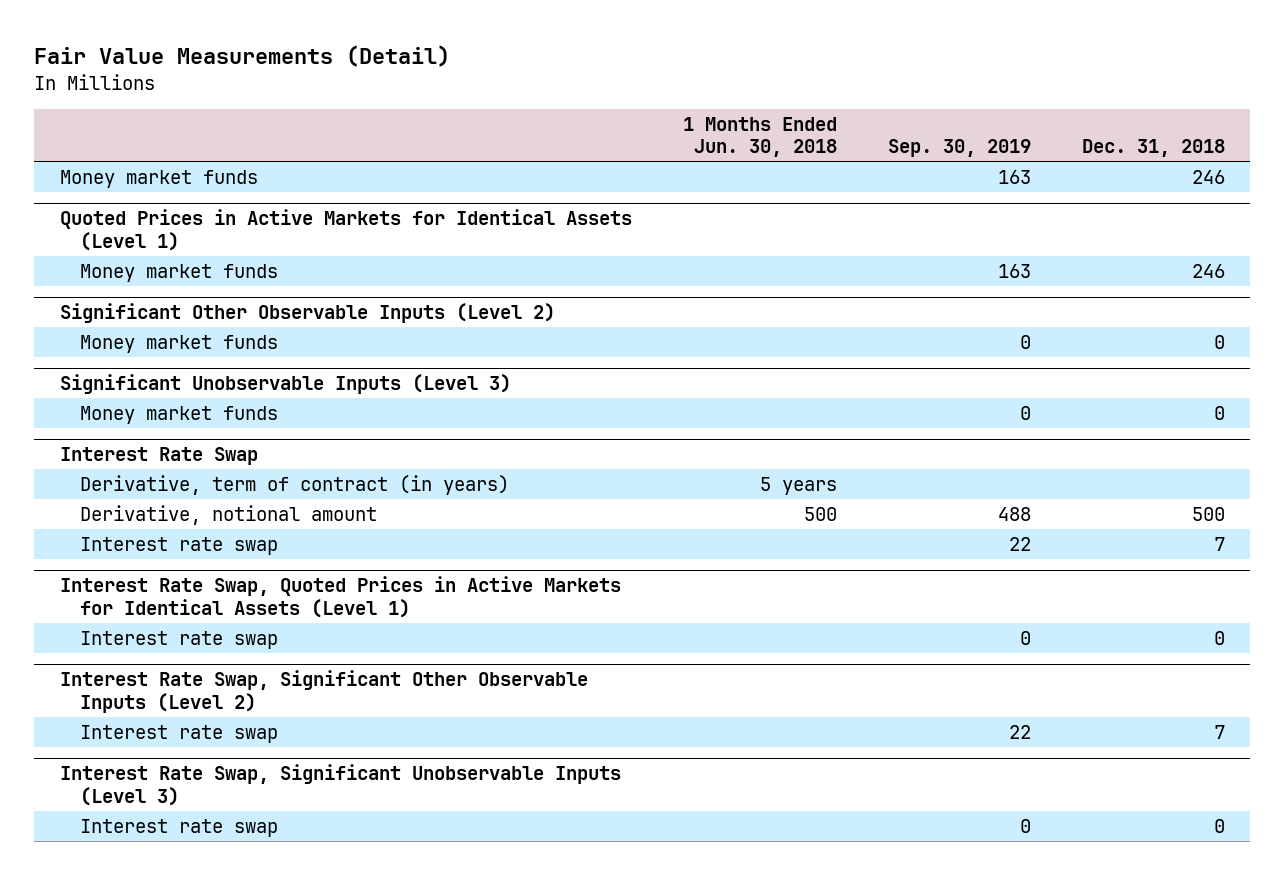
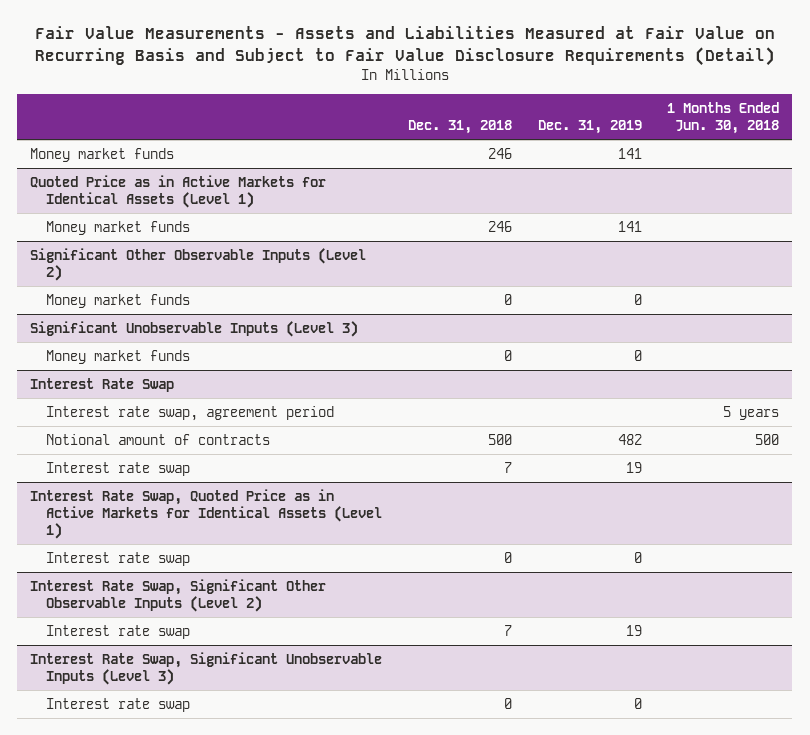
[34,44,451,67] Fair Value Measurements (Detail) -> [34,26,775,67] Fair Value Measurements - Assets and Liabilities Measured at Fair Value on Recurring Basis and Subject to Fair Value Disclosure Requirements (Detail)
[887,139,1031,158] Sep. 30, 2019 -> none
none -> [537,120,642,135] Dec. 31, 2019
[59,209,632,251] Quoted Prices in Active Markets for Identical Assets (Level 1) -> [30,174,327,208] Quoted Price as in Active Markets for Identical Assets (Level 1)
[80,475,510,496] Derivative, term of contract (in years) -> [46,405,335,421] Interest rate swap, agreement period
[80,505,378,526] Derivative, notional amount -> [46,433,271,445] Notional amount of contracts
[59,576,621,618] Interest Rate Swap, Quoted Prices in Active Markets for Identical Assets (Level 1) -> [30,488,383,540] Interest Rate Swap, Quoted Price as in Active Markets for Identical Assets (Level 1)

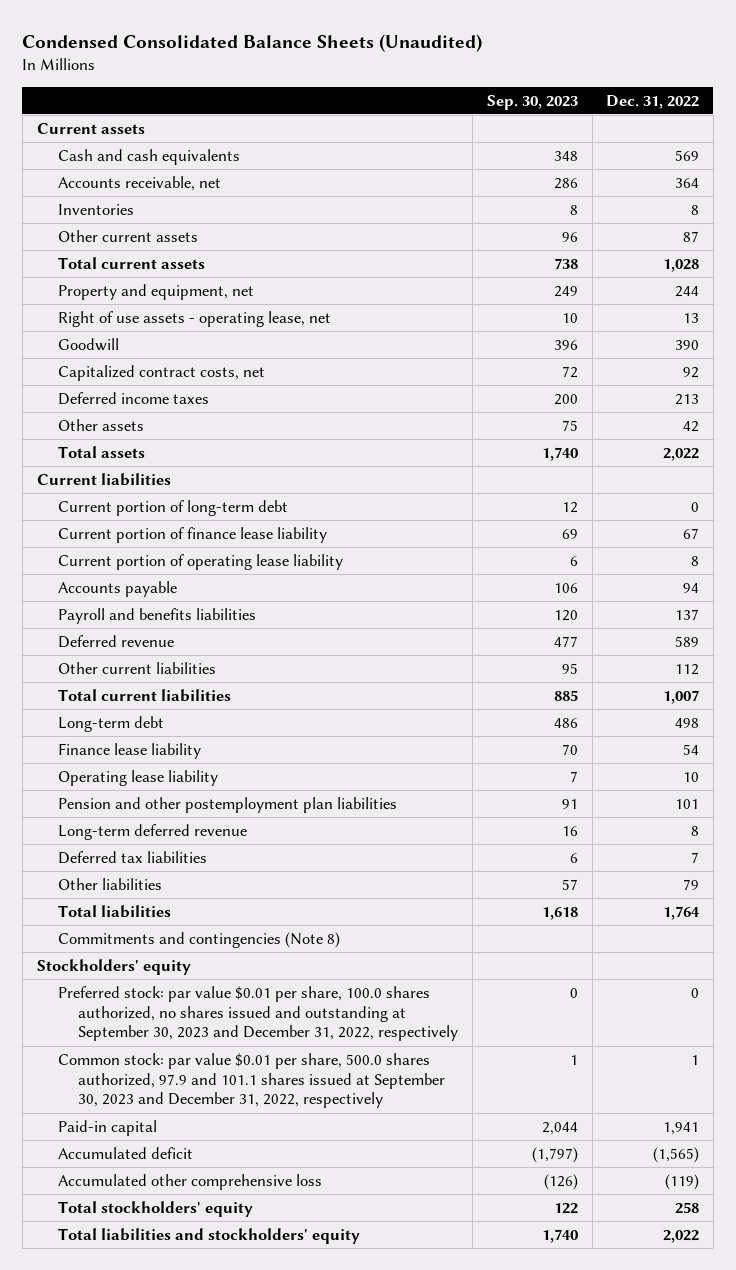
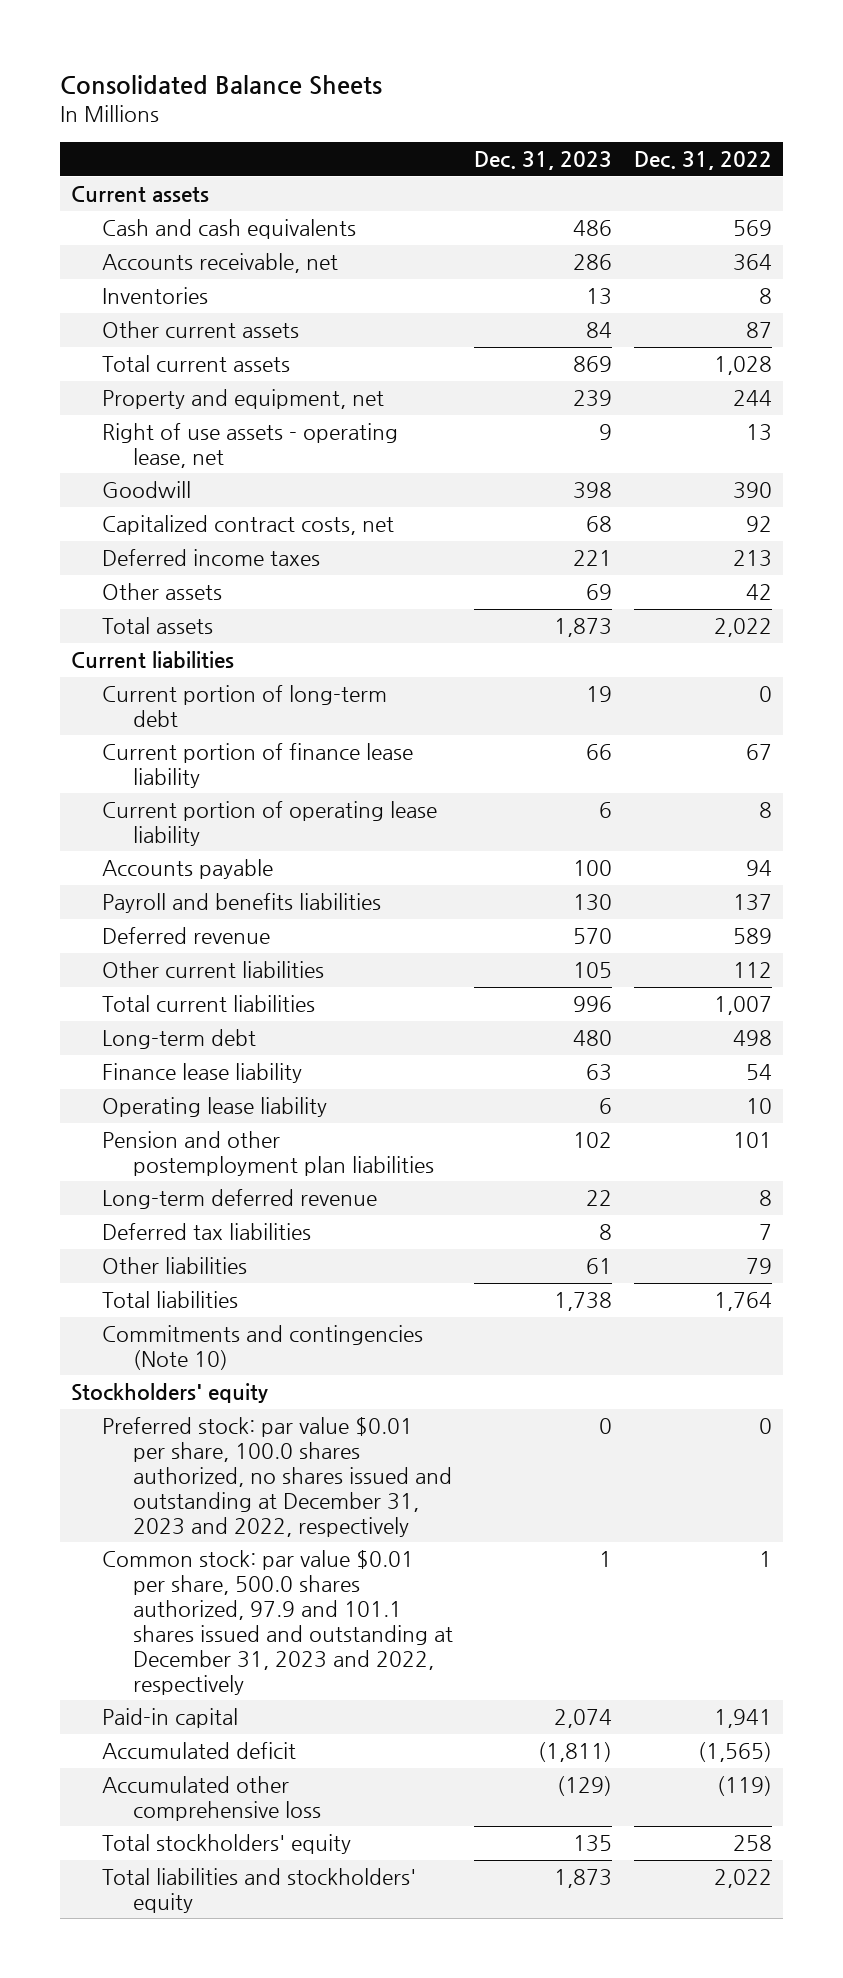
[22,33,483,52] Condensed Consolidated Balance Sheets (Unaudited) -> [59,74,382,95] Consolidated Balance Sheets
[486,94,578,110] Sep. 30, 2023 -> none
none -> [474,151,613,171] Dec. 31, 2023
[57,931,340,948] Commitments and contingencies (Note 8) -> [101,1325,423,1371] Commitments and contingencies (Note 10)
[57,985,459,1042] Preferred stock: par value $0.01 per share, 100.0 shares authorized, no shares issued and outstanding at September 30, 2023 and December 31, 2022, respectively -> [101,1417,452,1537] Preferred stock: par value $0.01 per share, 100.0 shares authorized, no shares issued and outstanding at December 31, 2023 and 2022, respectively
[57,1052,446,1109] Common stock: par value $0.01 per share, 500.0 shares authorized, 97.9 and 101.1 shares issued at September 30, 2023 and December 31, 2022, respectively -> [101,1550,453,1695] Common stock: par value $0.01 per share, 500.0 shares authorized, 97.9 and 101.1 shares issued and outstanding at December 31, 2023 and 2022, respectively

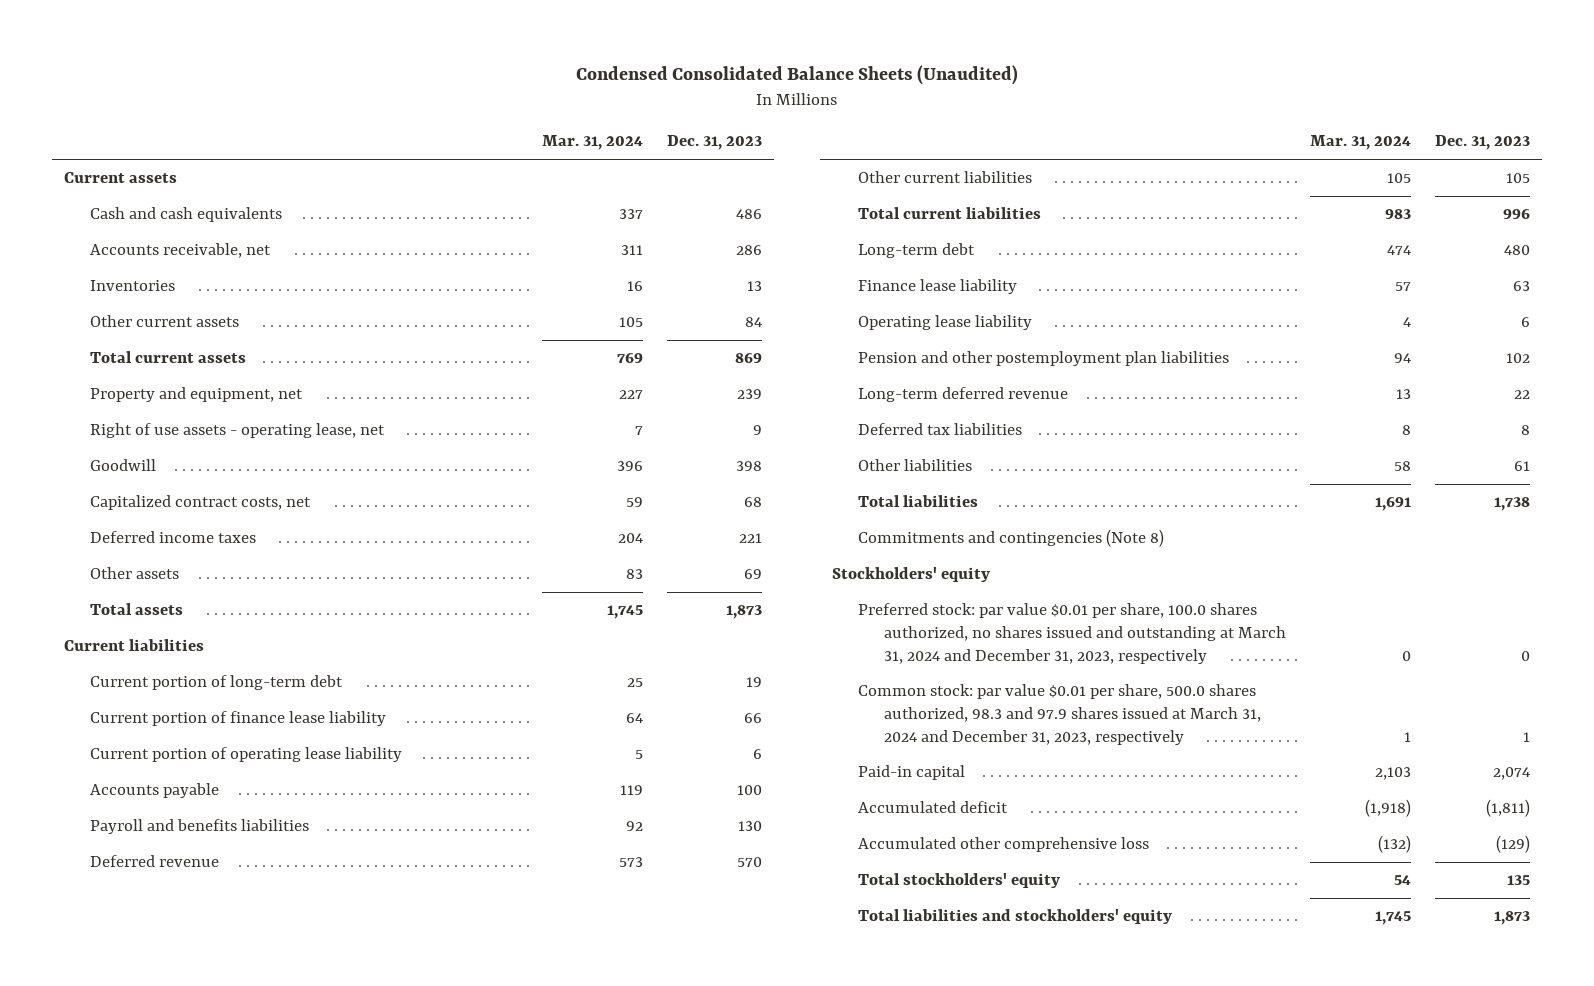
[59,74,382,95] Consolidated Balance Sheets -> [575,65,1018,86] Condensed Consolidated Balance Sheets (Unaudited)
[633,151,772,171] Dec. 31, 2022 -> none
none -> [542,135,644,151] Mar. 31, 2024
[101,1325,423,1371] Commitments and contingencies (Note 10) -> [858,529,1165,548] Commitments and contingencies (Note 8)
[101,1417,452,1537] Preferred stock: par value $0.01 per share, 100.0 shares authorized, no shares issued and outstanding at December 31, 2023 and 2022, respectively -> [858,603,1287,664] Preferred stock: par value $0.01 per share, 100.0 shares authorized, no shares issued and outstanding at March 31, 2024 and December 31, 2023, respectively
[101,1550,453,1695] Common stock: par value $0.01 per share, 500.0 shares authorized, 97.9 and 101.1 shares issued and outstanding at December 31, 2023 and 2022, respectively -> [858,684,1262,745] Common stock: par value $0.01 per share, 500.0 shares authorized, 98.3 and 97.9 shares issued at March 31, 2024 and December 31, 2023, respectively

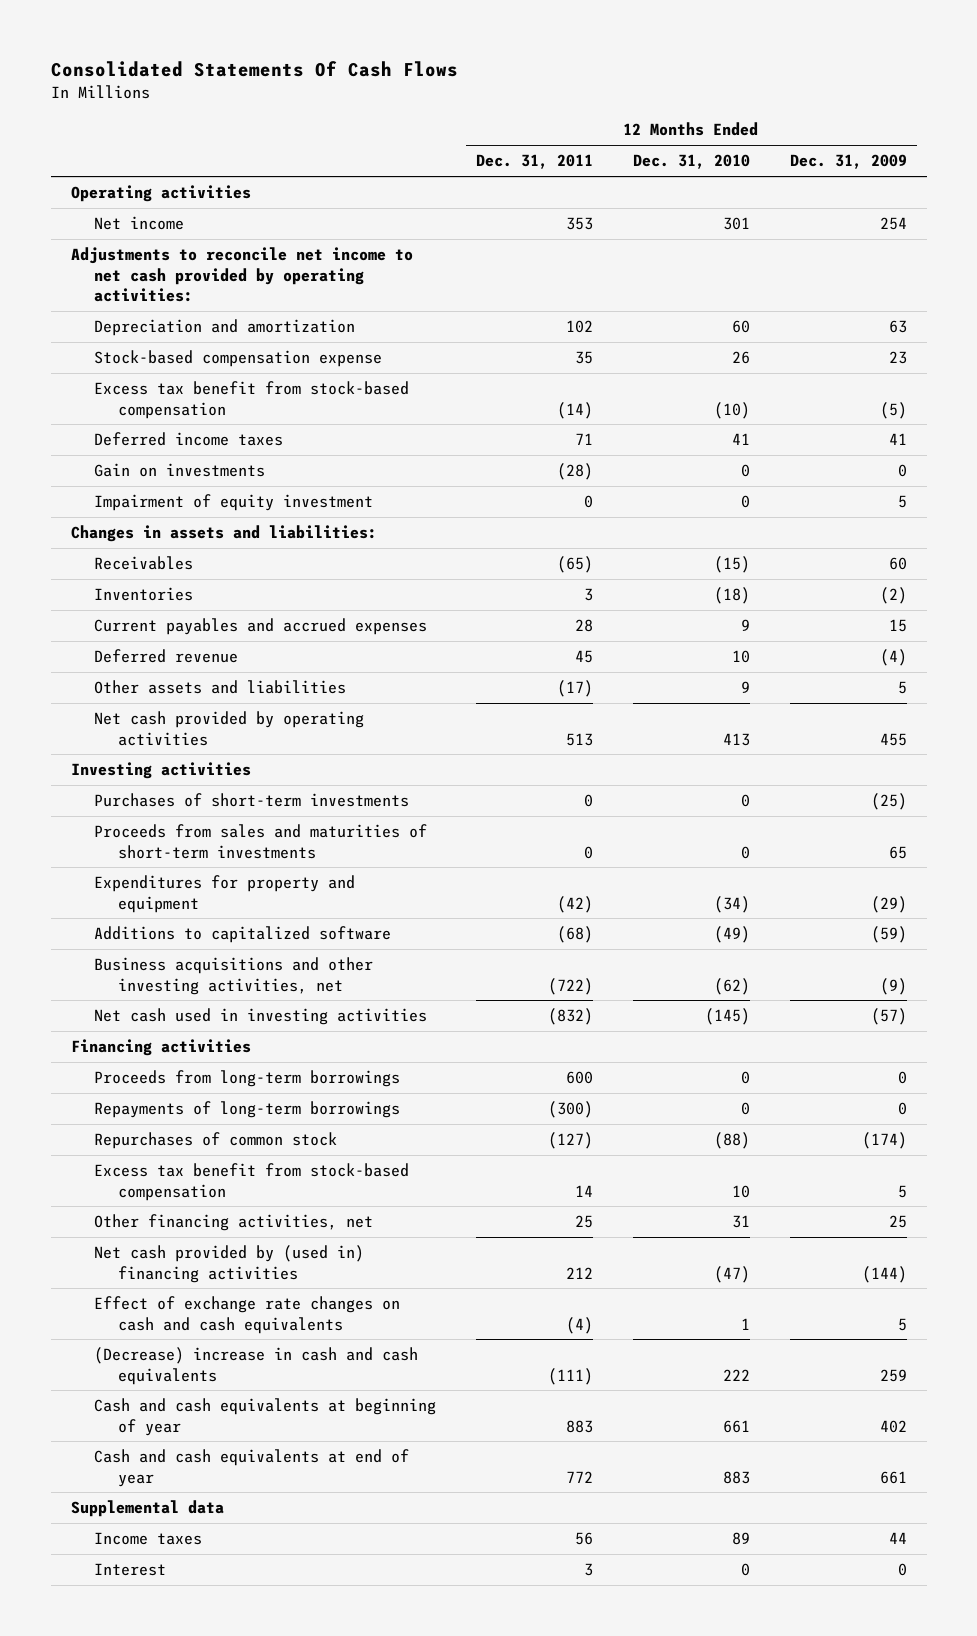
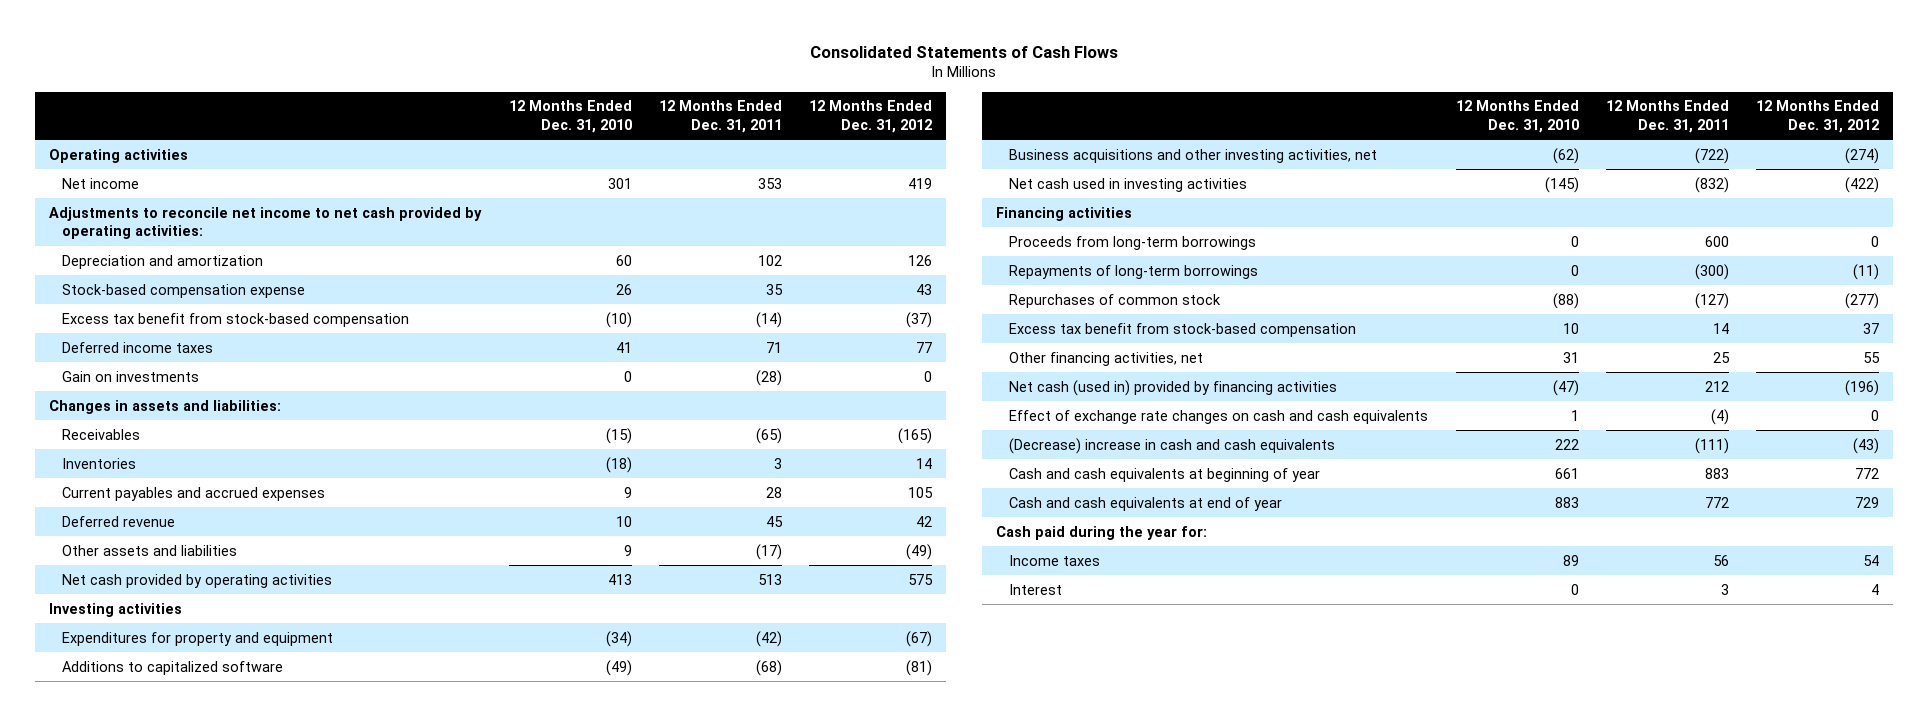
[50,60,458,77] Consolidated Statements Of Cash Flows -> [810,45,1119,58] Consolidated Statements of Cash Flows
[789,154,907,170] Dec. 31, 2009 -> none
none -> [809,100,933,133] 12 Months Ended Dec. 31, 2012
[94,494,374,512] Impairment of equity investment -> none
[94,793,410,808] Purchases of short-term investments -> none
[94,824,428,859] Proceeds from sales and maturities of short-term investments -> none
[94,1245,365,1283] Net cash provided by (used in) financing activities -> [1009,379,1338,396] Net cash (used in) provided by financing activities
[70,1500,224,1518] Supplemental data -> none
none -> [995,525,1207,540] Cash paid during the year for:

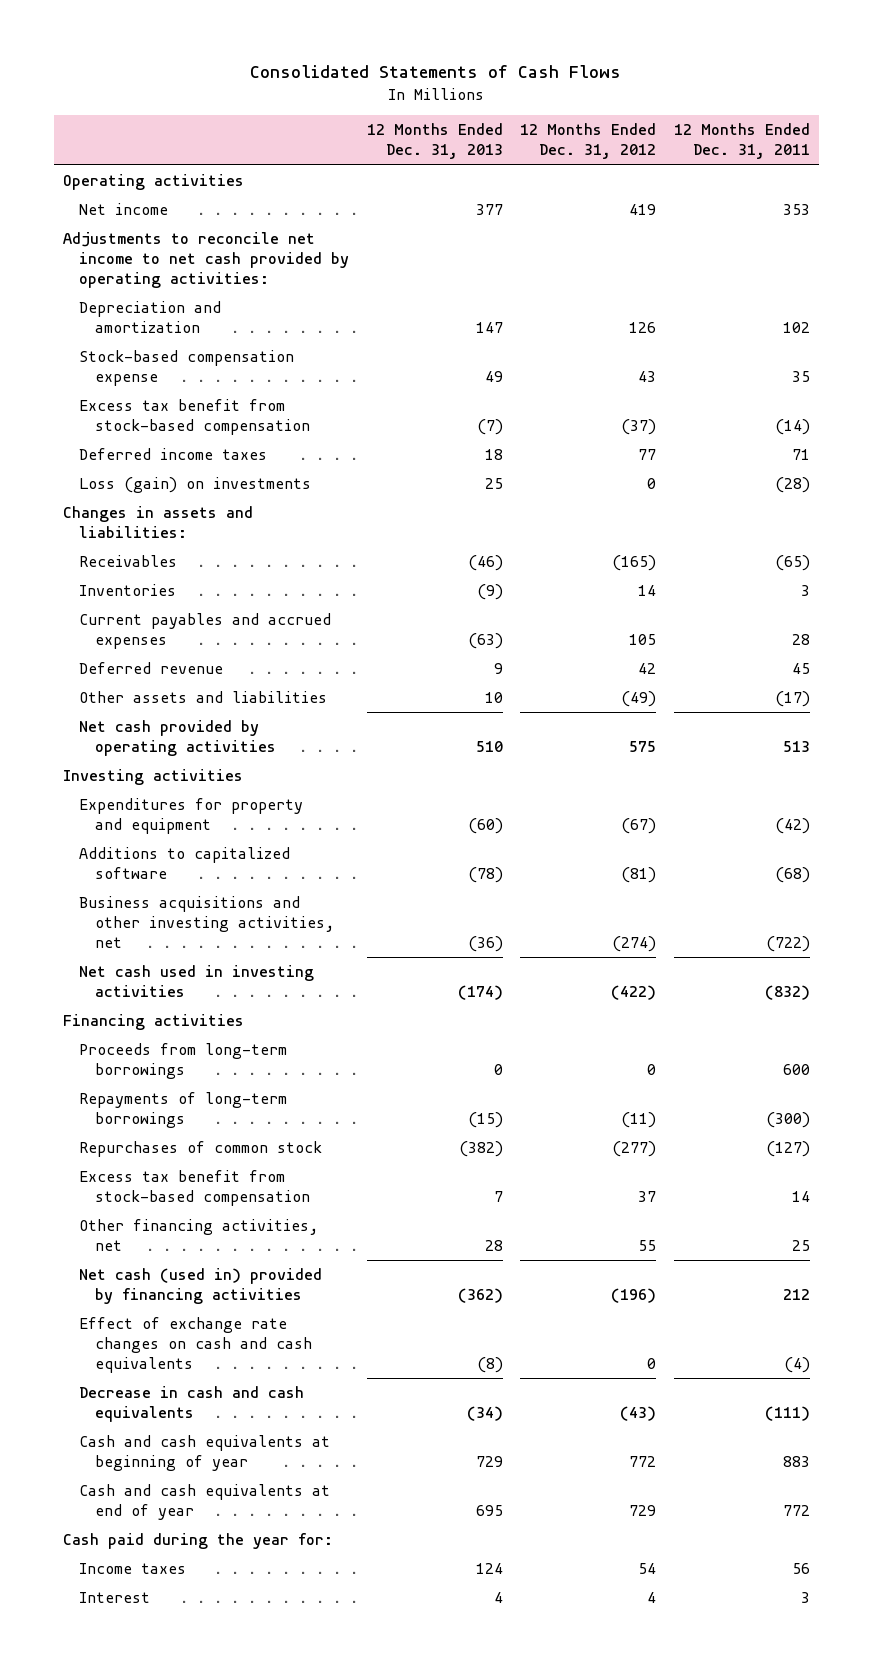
[508,100,632,133] 12 Months Ended Dec. 31, 2010 -> none
none -> [366,123,503,160] 12 Months Ended Dec. 31, 2013
[62,370,200,382] Gain on investments -> [78,477,311,494] Loss (gain) on investments
[1009,437,1336,454] (Decrease) increase in cash and cash equivalents -> [78,1386,304,1423] Decrease in cash and cash equivalents

